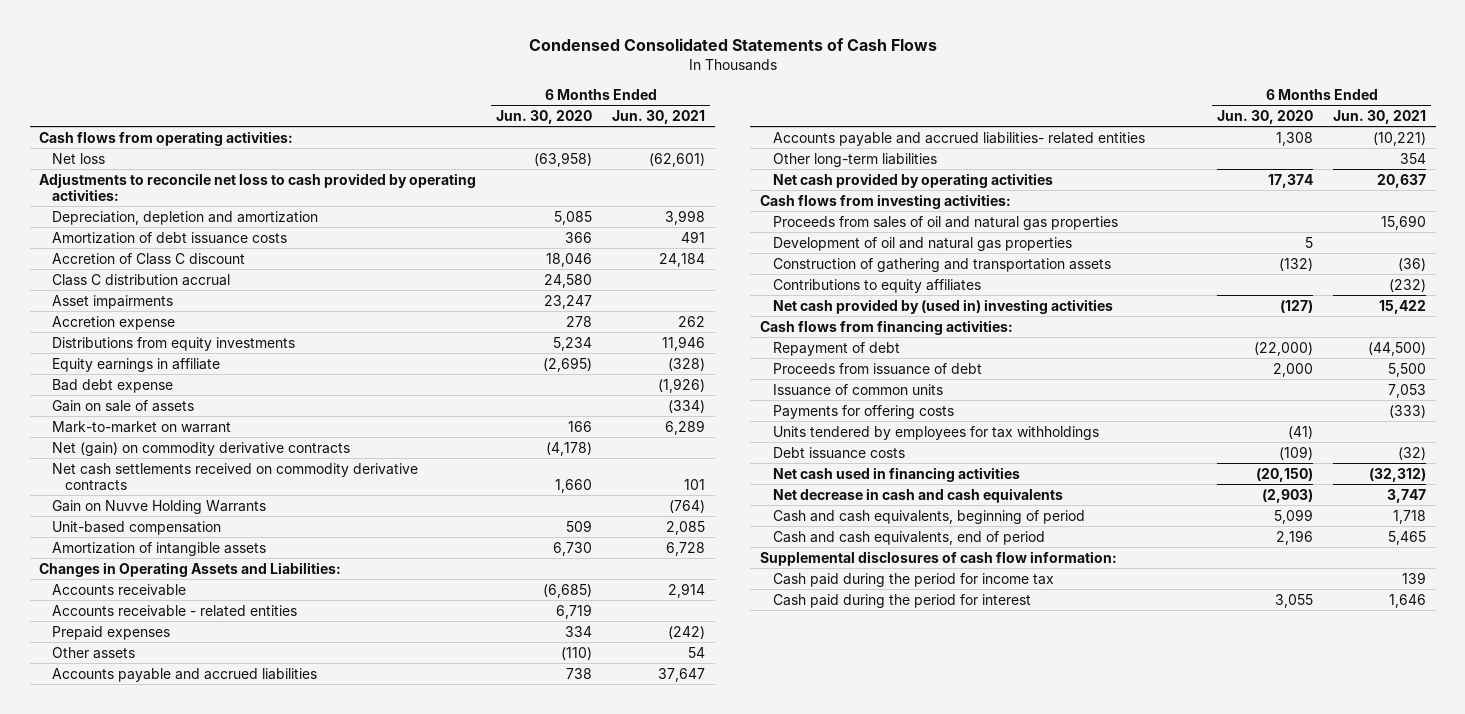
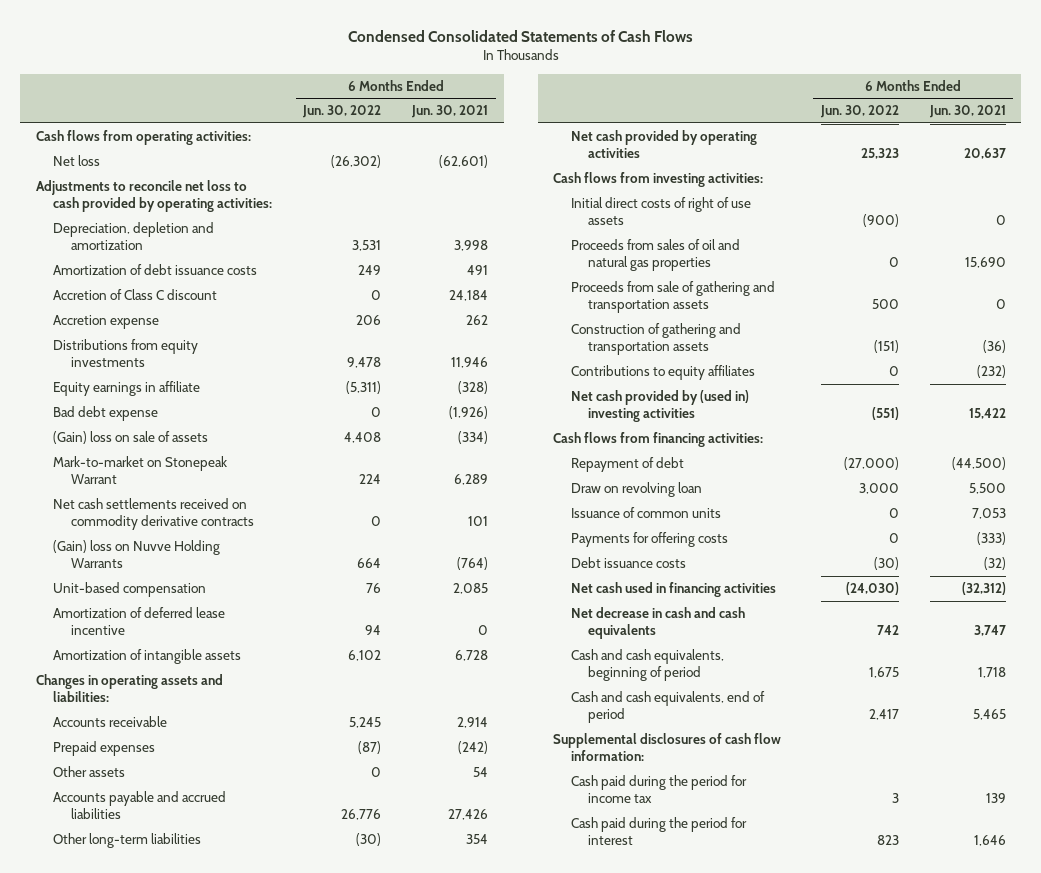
[496,109,593,124] Jun. 30, 2020 -> none
none -> [302,105,382,119] Jun. 30, 2022
[52,273,231,286] Class C distribution accrual -> none
[52,294,174,309] Asset impairments -> none
[52,441,351,456] Net (gain) on commodity derivative contracts -> none
[52,399,195,412] Gain on sale of assets -> [53,431,209,445] (Gain) loss on sale of assets
[52,420,232,433] Mark-to-market on warrant -> [53,456,228,484] Mark-to-market on Stonepeak Warrant
[52,499,267,514] Gain on Nuvve Holding Warrants -> [53,540,221,568] (Gain) loss on Nuvve Holding Warrants
none -> [53,607,226,635] Amortization of deferred lease incentive
[39,561,342,577] Changes in Operating Assets and Liabilities: -> [35,674,223,702] Changes in operating assets and liabilities:
[52,604,298,617] Accounts receivable - related entities -> none
[772,131,1145,146] Accounts payable and accrued liabilities- related entities -> none
[658,667,706,682] 37,647 -> [448,808,489,820] 27,426
none -> [570,197,751,225] Initial direct costs of right of use assets
[772,236,1072,251] Development of oil and natural gas properties -> none
none -> [570,281,775,313] Proceeds from sale of gathering and transportation assets
[772,362,982,375] Proceeds from issuance of debt -> [570,482,702,498] Draw on revolving loan
[772,425,1099,440] Units tendered by employees for tax withholdings -> none

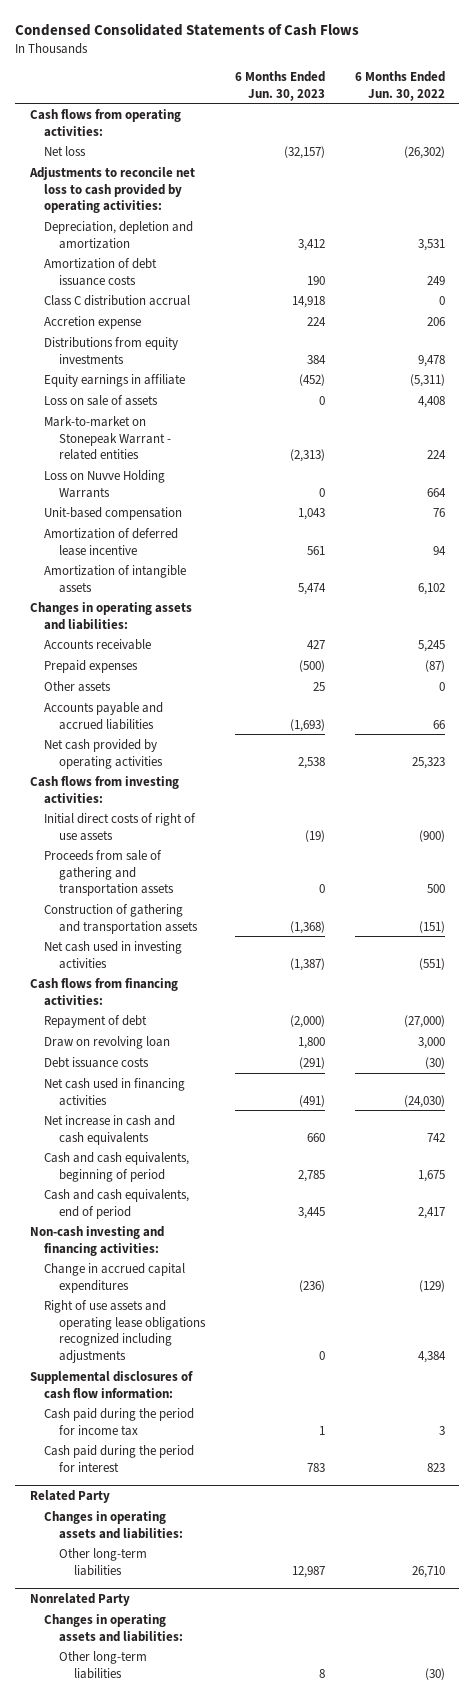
[411,105,489,119] Jun. 30, 2021 -> none
none -> [234,70,325,101] 6 Months Ended Jun. 30, 2023
[53,289,218,301] Accretion of Class C discount -> none
none -> [44,294,191,306] Class C distribution accrual
[53,406,159,422] Bad debt expense -> none
[53,498,255,530] Net cash settlements received on commodity derivative contracts -> none
[53,431,209,445] (Gain) loss on sale of assets -> [44,394,159,406] Loss on sale of assets
[53,456,228,484] Mark-to-market on Stonepeak Warrant -> [44,415,172,461] Mark-to-market on Stonepeak Warrant - related entities
[53,540,221,568] (Gain) loss on Nuvve Holding Warrants -> [44,469,166,498] Loss on Nuvve Holding Warrants
[53,833,202,849] Other long-term liabilities -> none
[341,808,382,820] 26,776 -> [432,719,445,729] 66
[570,239,740,271] Proceeds from sales of oil and natural gas properties -> none
[570,365,755,381] Contributions to equity affiliates -> none
[570,390,749,422] Net cash provided by (used in) investing activities -> [44,940,183,969] Net cash used in investing activities
[570,507,721,519] Issuance of common units -> none
[570,532,728,548] Payments for offering costs -> none
[570,607,745,639] Net decrease in cash and cash equivalents -> [44,1114,176,1145] Net increase in cash and cash equivalents
none -> [29,1225,164,1256] Non-cash investing and financing activities:
none -> [44,1262,186,1293] Change in accrued capital expenditures
none -> [44,1299,207,1364] Right of use assets and operating lease obligations recognized including adjustments
none -> [29,1490,110,1504] Related Party
none -> [44,1510,184,1539] Changes in operating assets and liabilities:
none -> [59,1547,148,1576] Other long-term liabilities
none -> [29,1593,130,1607] Nonrelated Party
none -> [44,1613,184,1642] Changes in operating assets and liabilities:
none -> [59,1650,148,1679] Other long-term liabilities

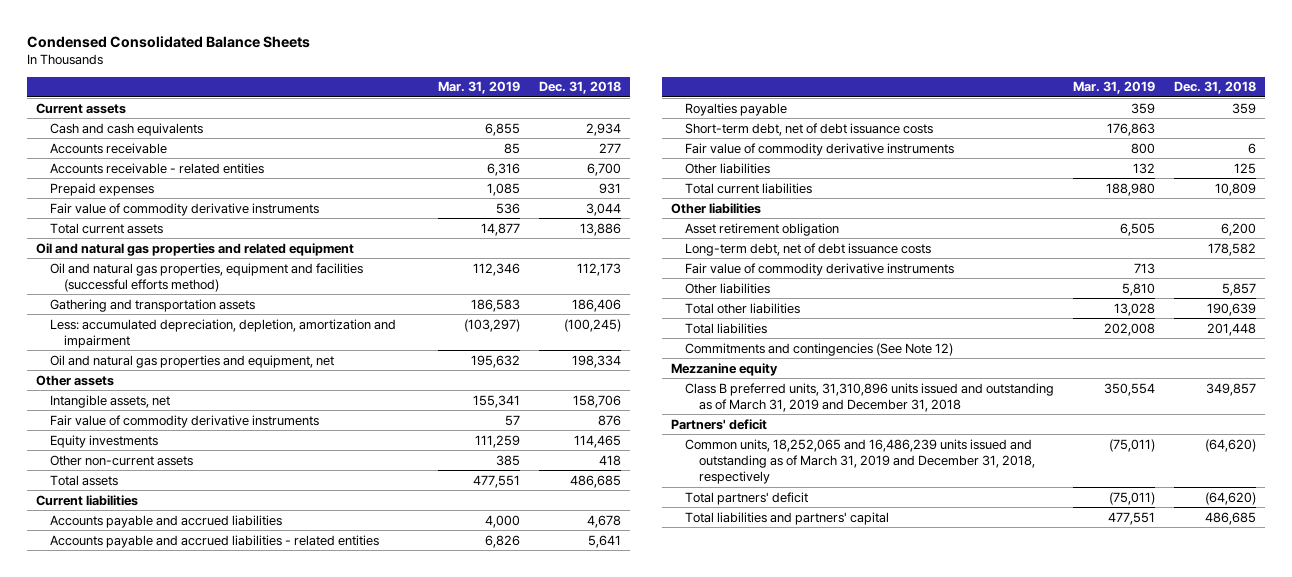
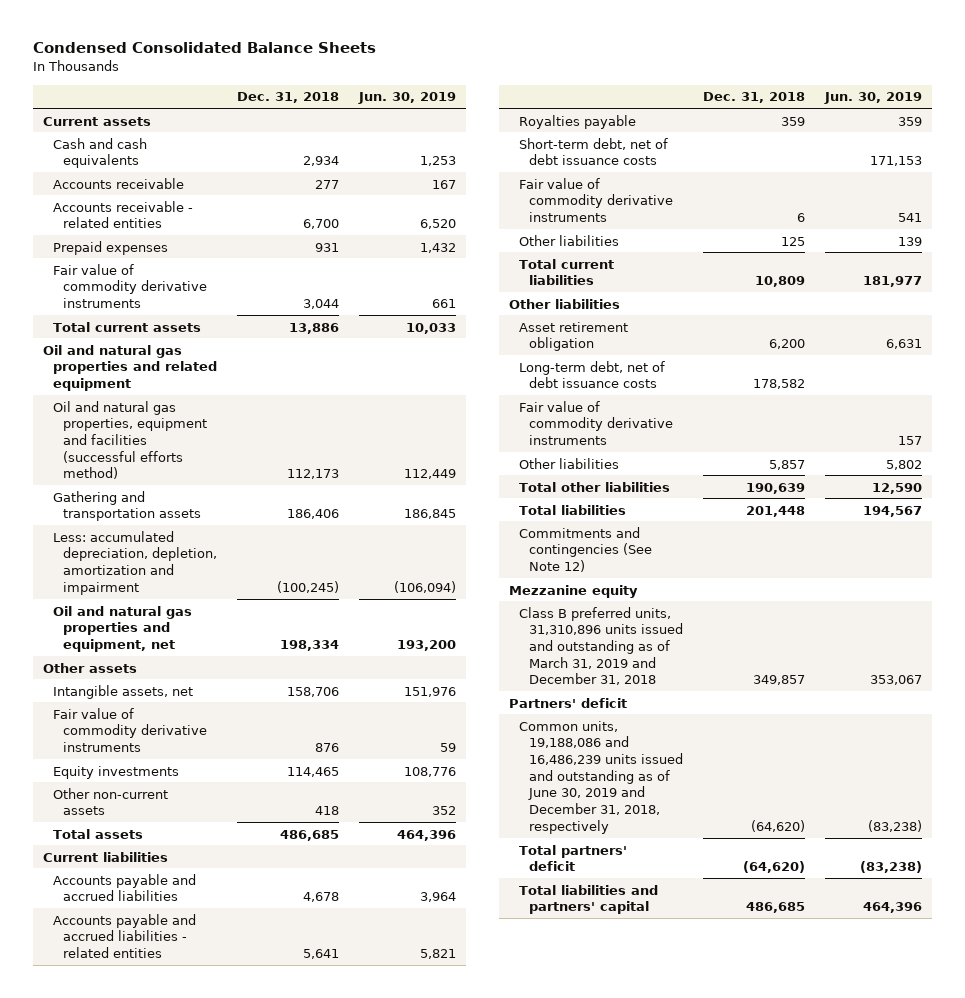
[437,81,520,95] Mar. 31, 2019 -> none
none -> [358,92,457,105] Jun. 30, 2019
[685,438,1036,485] Common units, 18,252,065 and 16,486,239 units issued and outstanding as of March 31, 2019 and December 31, 2018, respectively -> [519,720,684,834] Common units, 19,188,086 and 16,486,239 units issued and outstanding as of June 30, 2019 and December 31, 2018, respectively

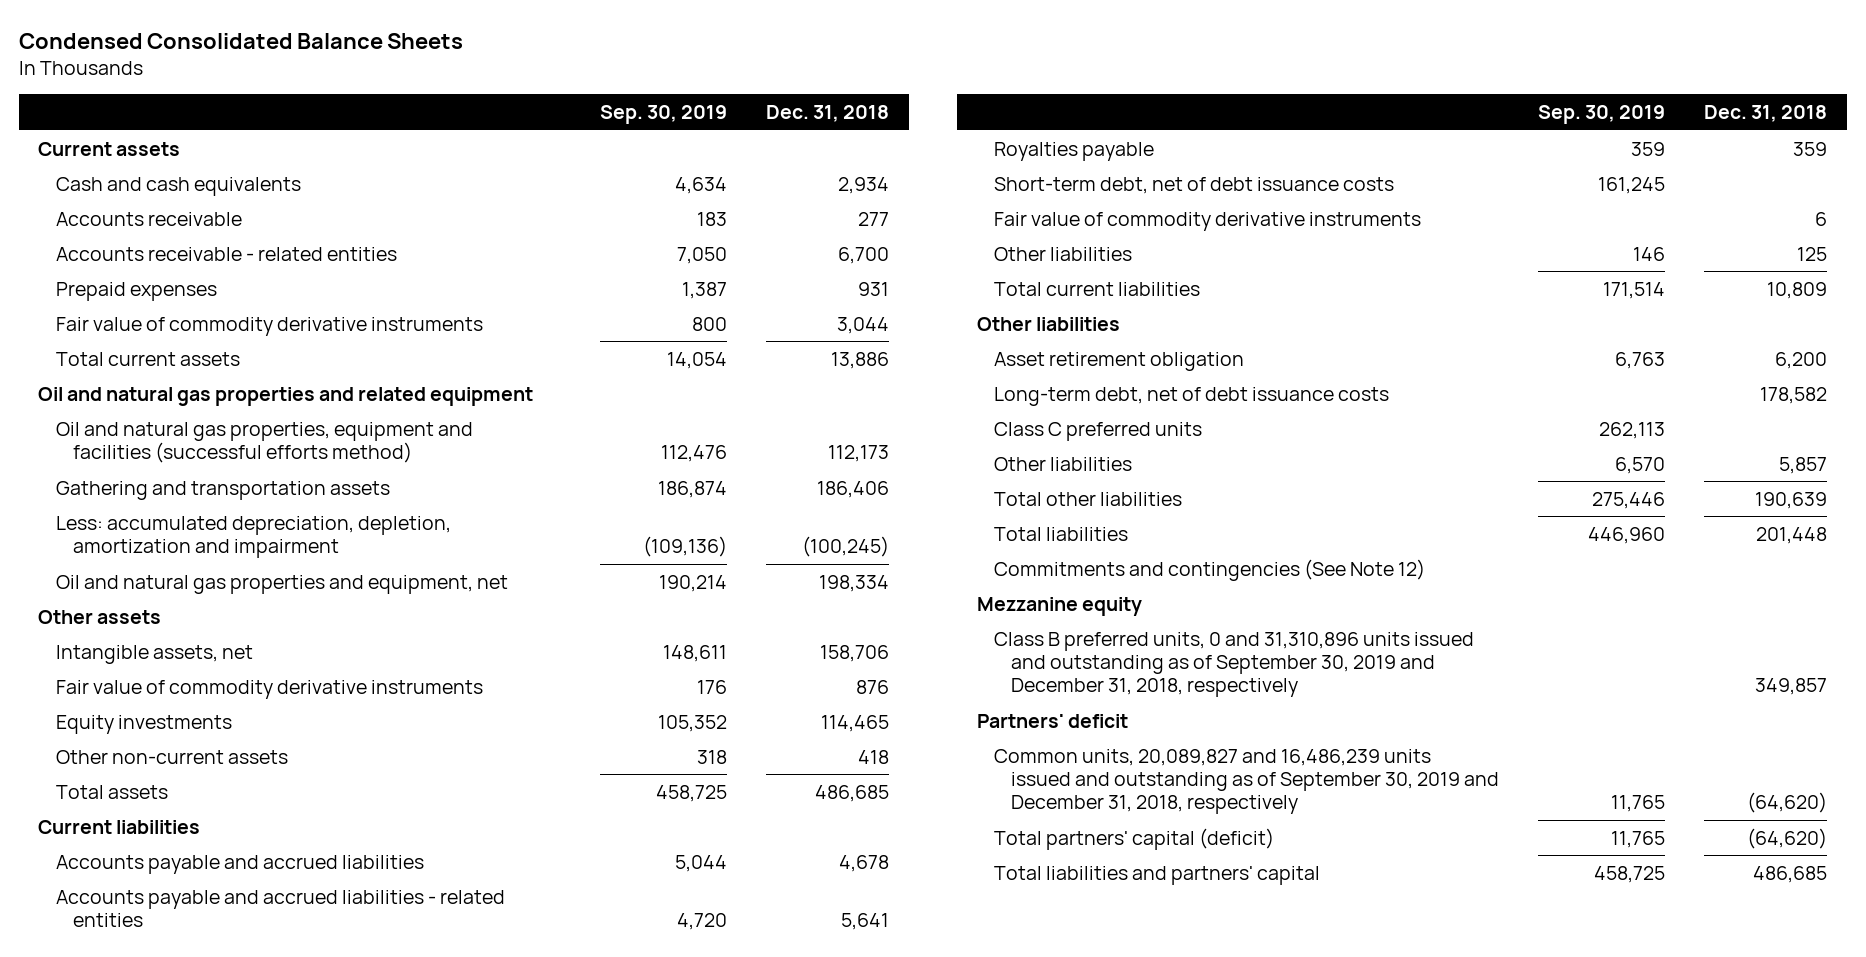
[358,92,457,105] Jun. 30, 2019 -> none
none -> [600,105,728,125] Sep. 30, 2019
[519,400,674,445] Fair value of commodity derivative instruments -> none
none -> [993,421,1202,441] Class C preferred units
[519,606,684,686] Class B preferred units, 31,310,896 units issued and outstanding as of March 31, 2019 and December 31, 2018 -> [993,631,1474,698] Class B preferred units, 0 and 31,310,896 units issued and outstanding as of September 30, 2019 and December 31, 2018, respectively
[519,720,684,834] Common units, 19,188,086 and 16,486,239 units issued and outstanding as of June 30, 2019 and December 31, 2018, respectively -> [993,748,1500,815] Common units, 20,089,827 and 16,486,239 units issued and outstanding as of September 30, 2019 and December 31, 2018, respectively
[519,844,628,872] Total partners' deficit -> [993,827,1274,850] Total partners' capital (deficit)

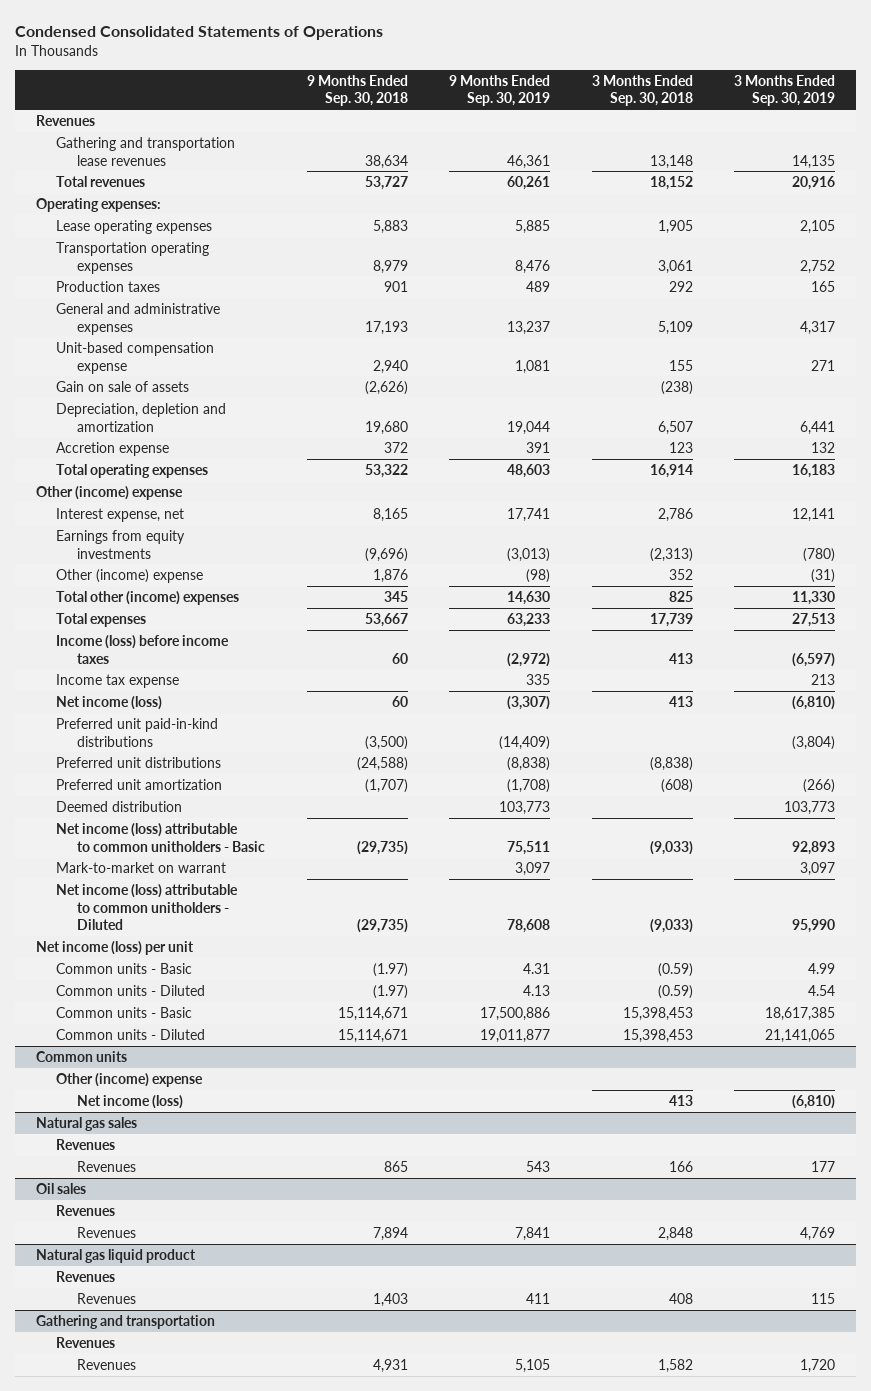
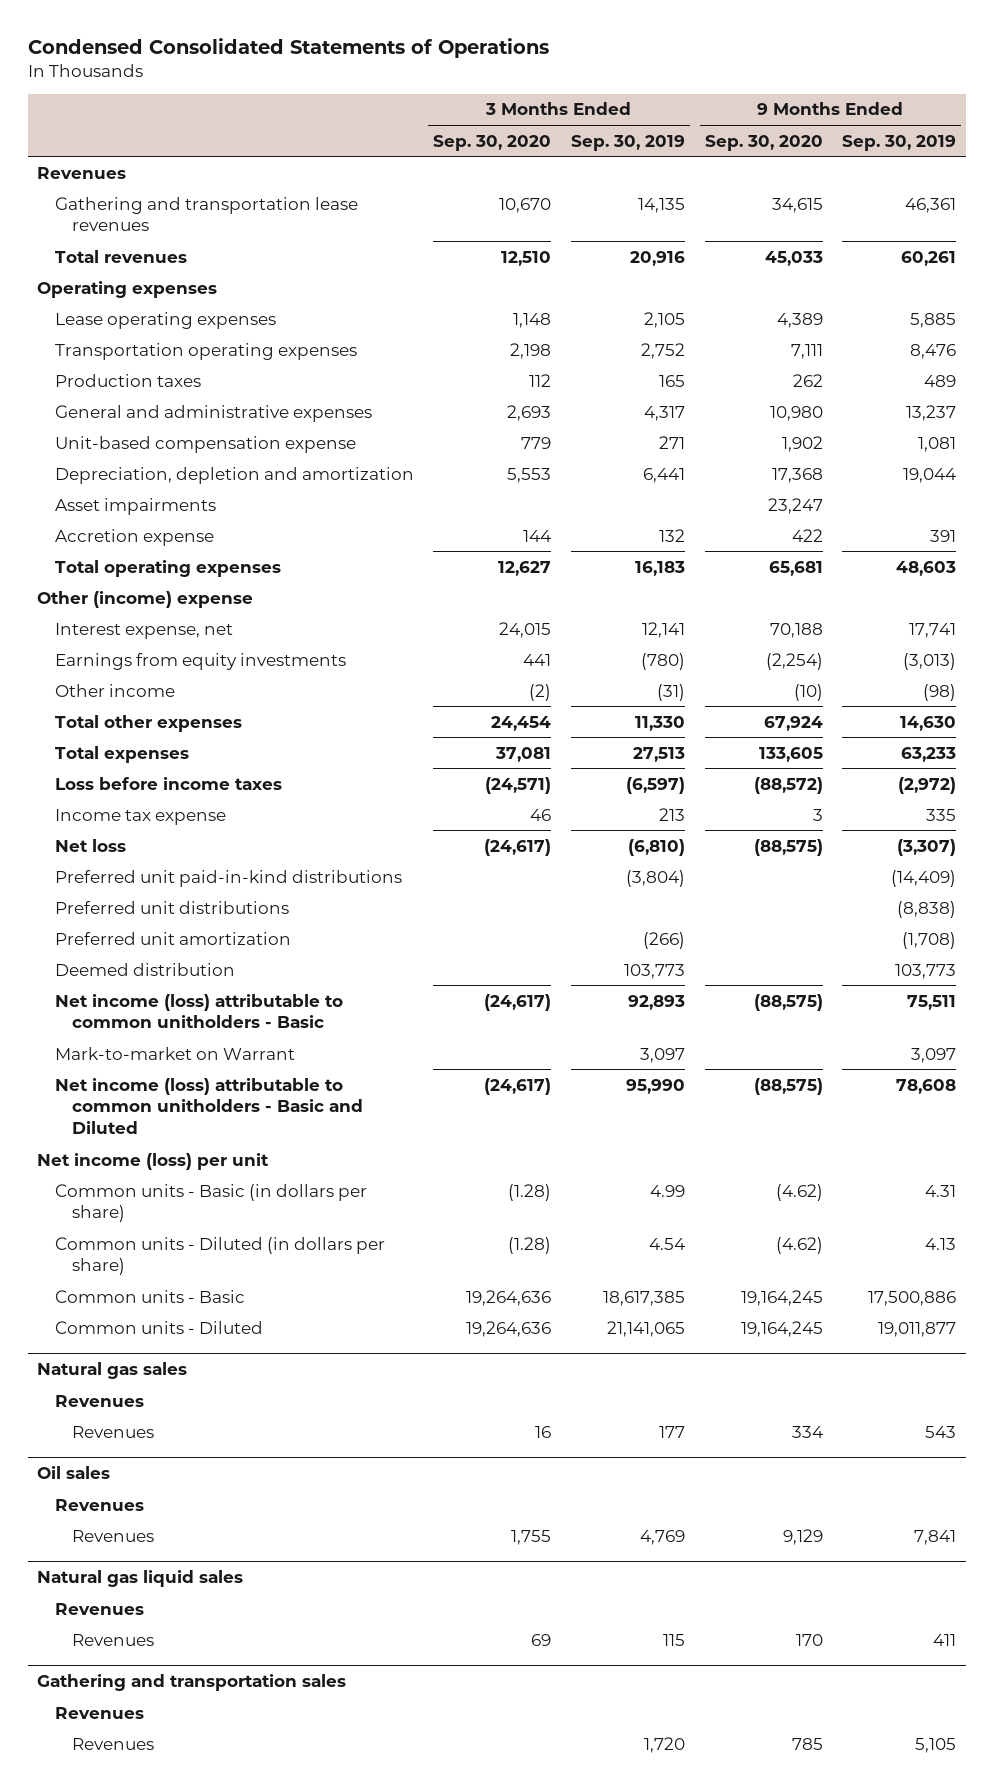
[306,74,408,107] 9 Months Ended Sep. 30, 2018 -> none
[591,74,693,107] 3 Months Ended Sep. 30, 2018 -> none
none -> [433,134,552,151] Sep. 30, 2020
none -> [704,134,823,151] Sep. 30, 2020
[35,197,161,212] Operating expenses: -> [37,280,218,298] Operating expenses
[56,380,190,392] Gain on sale of assets -> none
none -> [54,497,216,515] Asset impairments
[56,568,204,583] Other (income) expense -> [54,683,175,697] Other income
[56,590,240,605] Total other (income) expenses -> [54,714,242,732] Total other expenses
[56,634,230,664] Income (loss) before income taxes -> [54,776,282,790] Loss before income taxes
[56,695,163,710] Net income (loss) -> [54,838,126,852] Net loss
[56,861,227,873] Mark-to-market on warrant -> [54,1046,295,1060] Mark-to-market on Warrant
[56,883,239,931] Net income (loss) attributable to common unitholders - Diluted -> [54,1077,364,1135] Net income (loss) attributable to common unitholders - Basic and Diluted
[56,962,193,974] Common units - Basic -> [54,1183,367,1223] Common units - Basic (in dollars per share)
[56,984,206,996] Common units - Diluted -> [54,1236,385,1276] Common units - Diluted (in dollars per share)
[35,1050,127,1062] Common units -> none
[56,1072,204,1087] Other (income) expense -> none
[77,1094,184,1109] Net income (loss) -> none
[35,1248,196,1263] Natural gas liquid product -> [37,1570,244,1588] Natural gas liquid sales
[35,1314,215,1329] Gathering and transportation -> [37,1674,347,1692] Gathering and transportation sales

